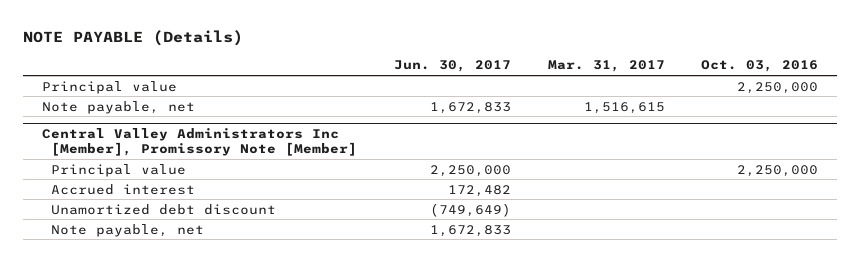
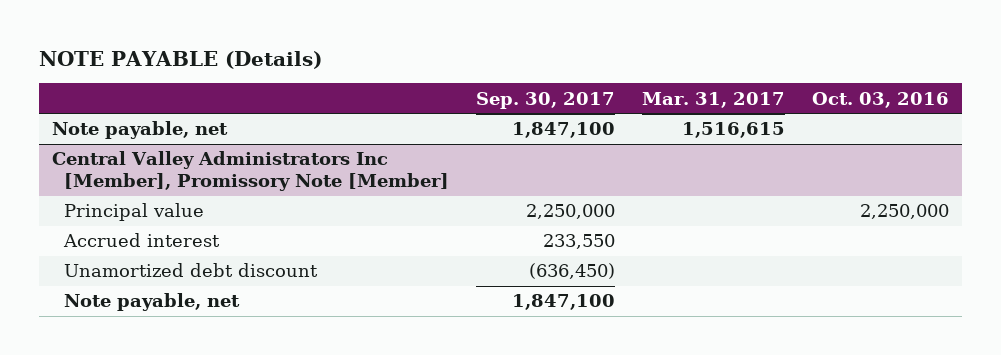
[393,60,511,73] Jun. 30, 2017 -> none
none -> [476,91,616,109] Sep. 30, 2017
[41,80,177,94] Principal value -> none

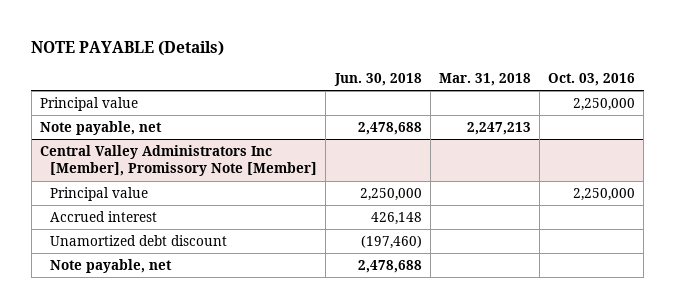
[476,91,616,109] Sep. 30, 2017 -> none
[641,91,785,108] Mar. 31, 2017 -> none
none -> [333,73,422,87] Jun. 30, 2018
none -> [438,73,531,87] Mar. 31, 2018
none -> [40,97,139,112] Principal value

